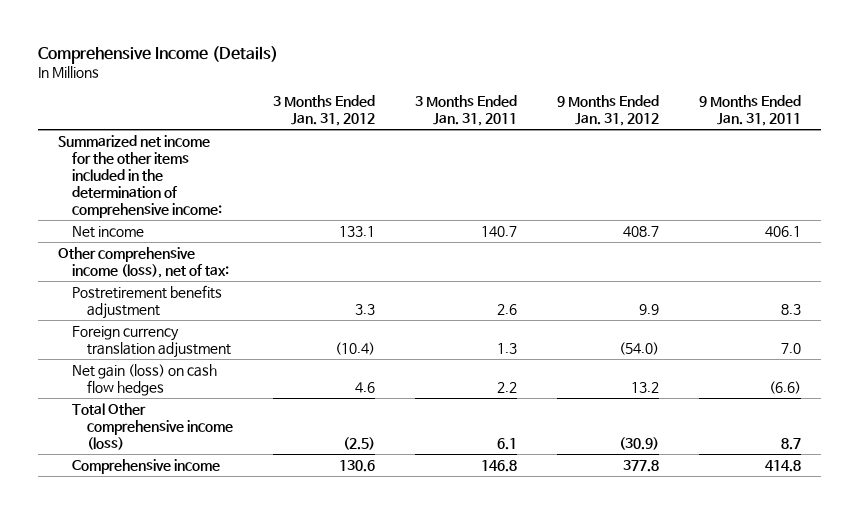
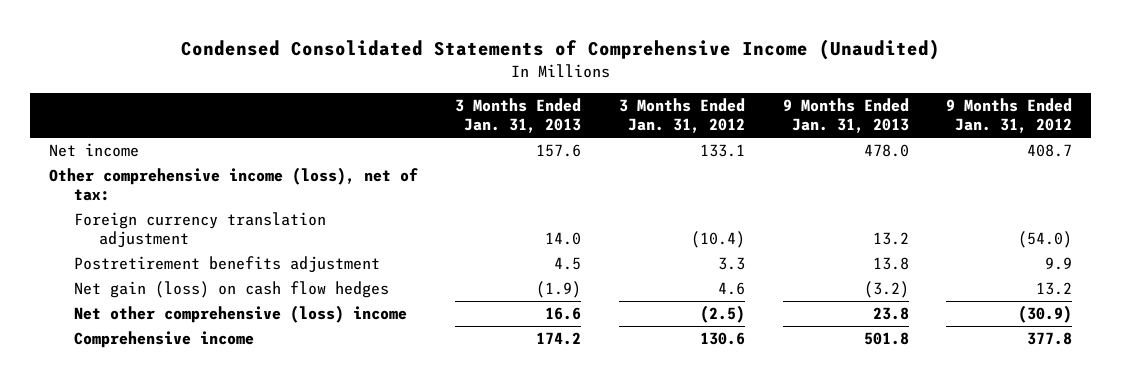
[38,45,279,64] Comprehensive Income (Details) -> [180,38,940,60] Condensed Consolidated Statements of Comprehensive Income (Unaudited)
[414,95,517,127] 3 Months Ended Jan. 31, 2011 -> none
[698,95,801,127] 9 Months Ended Jan. 31, 2011 -> none
none -> [455,98,582,134] 3 Months Ended Jan. 31, 2013
none -> [782,98,909,134] 9 Months Ended Jan. 31, 2013
[58,134,223,218] Summarized net income for the other items included in the determination of comprehensive income: -> none
[72,284,223,319] Postretirement benefits adjustment -> [73,256,380,274] Postretirement benefits adjustment
[72,402,233,450] Total Other comprehensive income (loss) -> [73,305,407,324] Net other comprehensive (loss) income

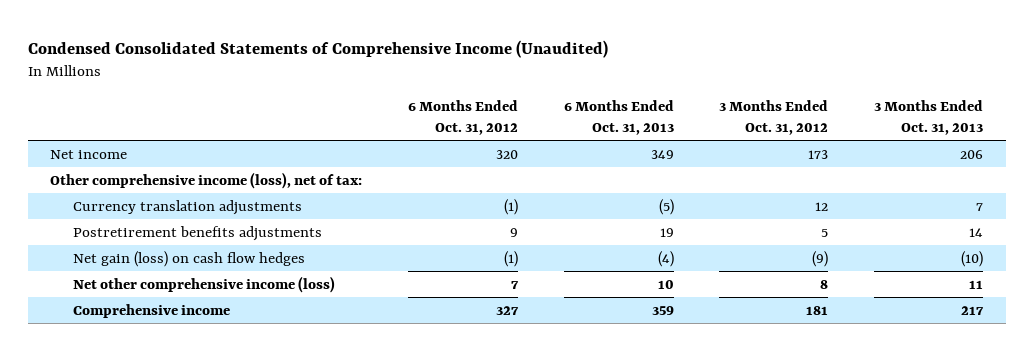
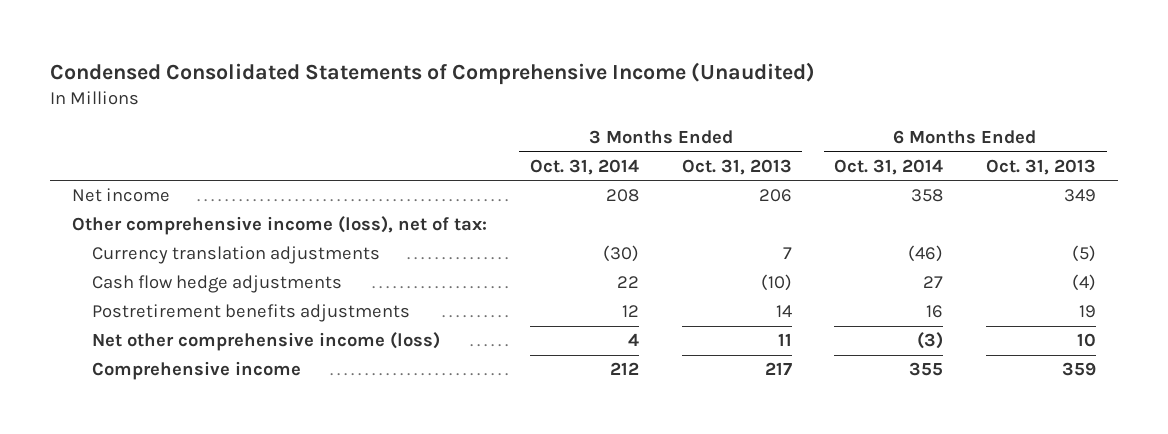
[408,99,519,136] 6 Months Ended Oct. 31, 2012 -> none
[719,99,829,136] 3 Months Ended Oct. 31, 2012 -> none
none -> [529,158,639,175] Oct. 31, 2014
none -> [834,158,944,175] Oct. 31, 2014
none -> [92,275,343,294] Cash flow hedge adjustments
[72,250,305,267] Net gain (loss) on cash flow hedges -> none

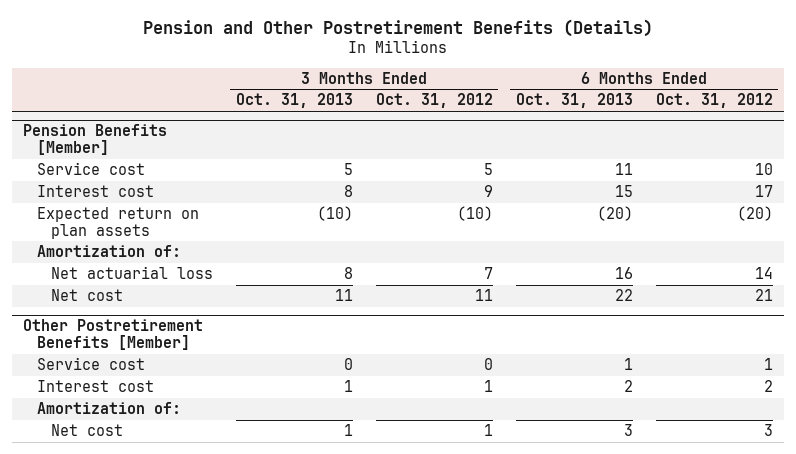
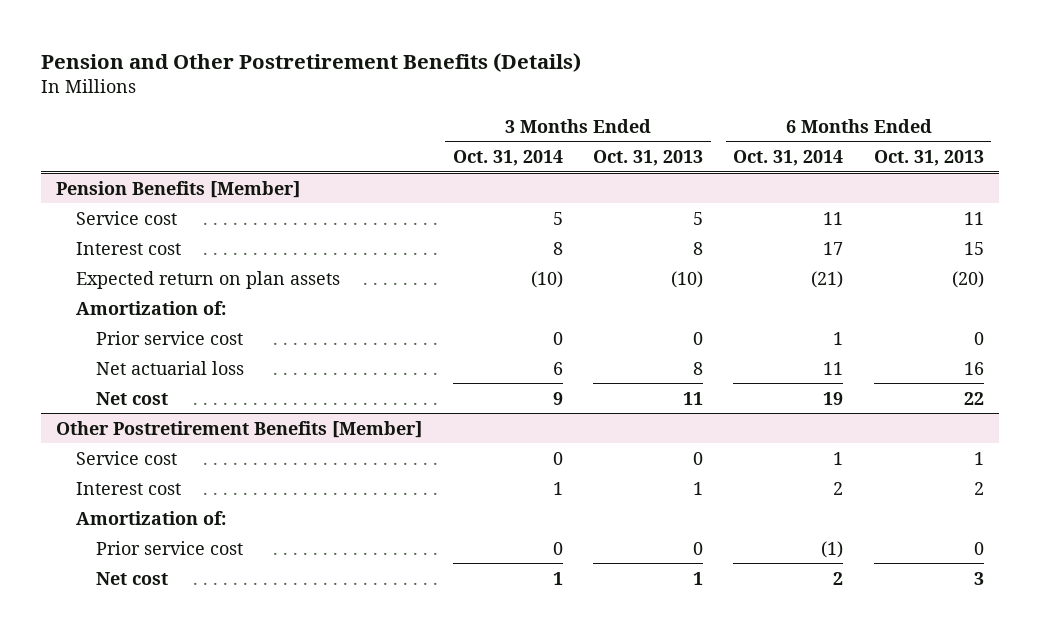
[375,93,493,109] Oct. 31, 2012 -> none
[655,93,773,109] Oct. 31, 2012 -> none
none -> [452,150,563,167] Oct. 31, 2014
none -> [733,150,844,167] Oct. 31, 2014
none -> [95,330,243,345] Prior service cost
none -> [95,540,243,555] Prior service cost

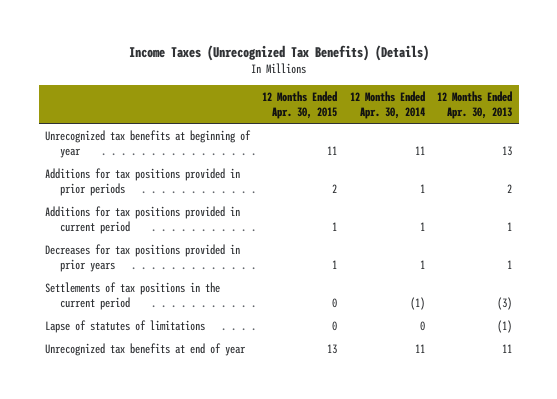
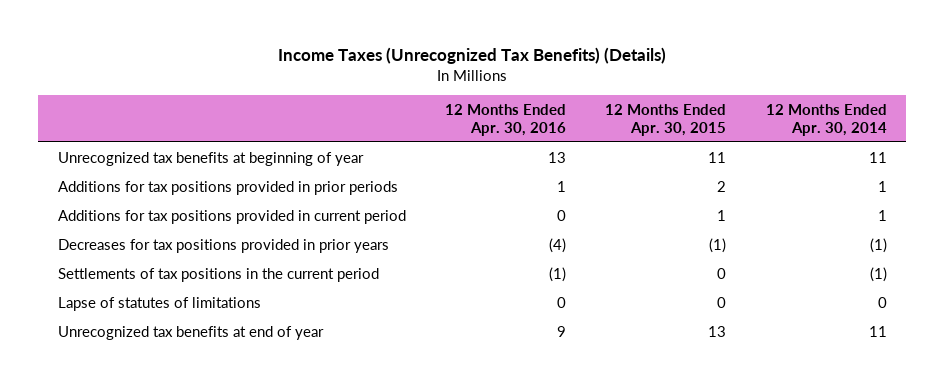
[437,90,513,120] 12 Months Ended Apr. 30, 2013 -> none
none -> [445,103,567,136] 12 Months Ended Apr. 30, 2016
[332,260,338,270] 1 -> [709,237,727,253] (1)
[419,260,425,270] 1 -> [869,237,887,253] (1)

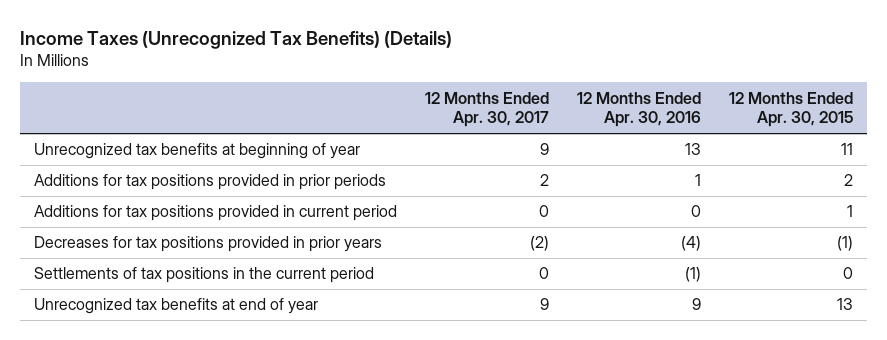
[765,103,887,136] 12 Months Ended Apr. 30, 2014 -> none
none -> [424,91,549,128] 12 Months Ended Apr. 30, 2017
[58,296,262,311] Lapse of statutes of limitations -> none

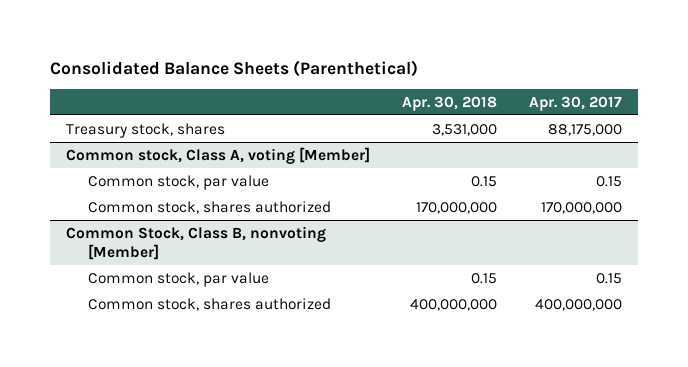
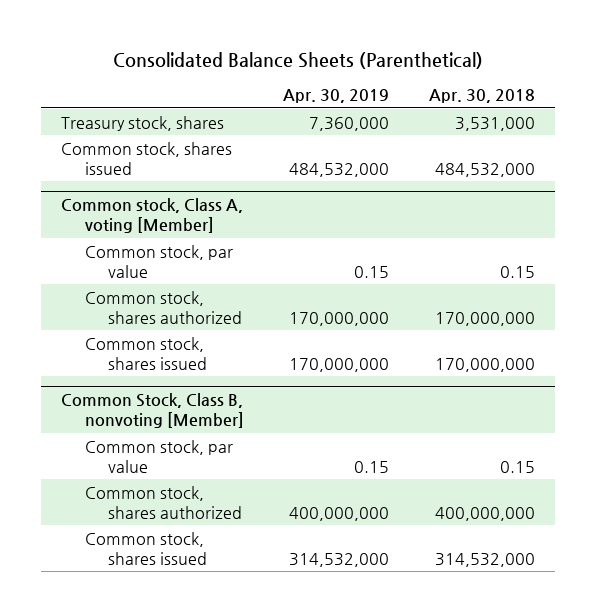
[529,95,623,111] Apr. 30, 2017 -> none
none -> [283,89,390,104] Apr. 30, 2019
none -> [61,141,233,175] Common stock, shares issued
none -> [84,336,208,370] Common stock, shares issued
none -> [84,531,208,565] Common stock, shares issued

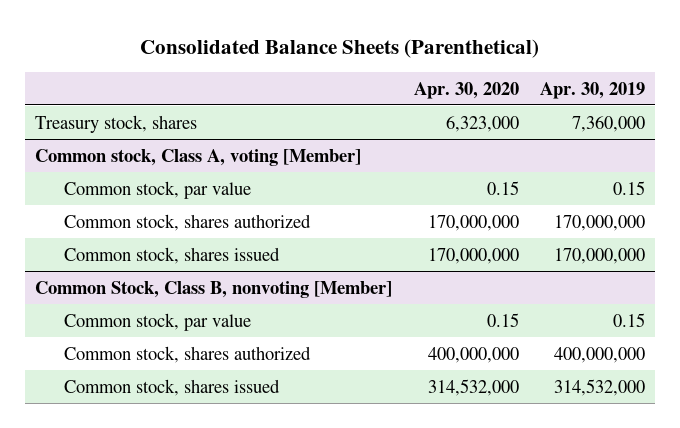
[428,89,535,104] Apr. 30, 2018 -> none
none -> [413,81,519,99] Apr. 30, 2020
[61,141,233,175] Common stock, shares issued -> none

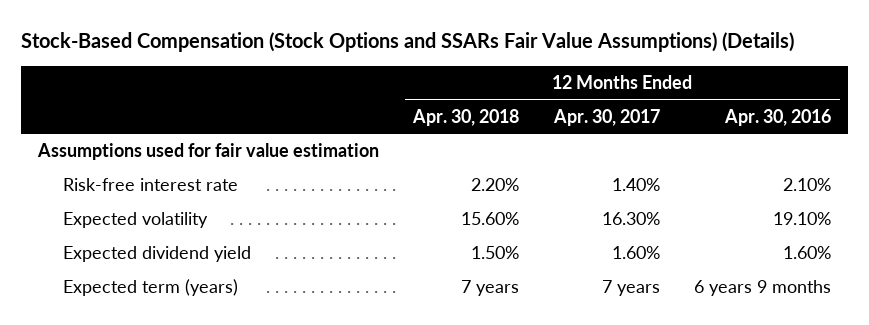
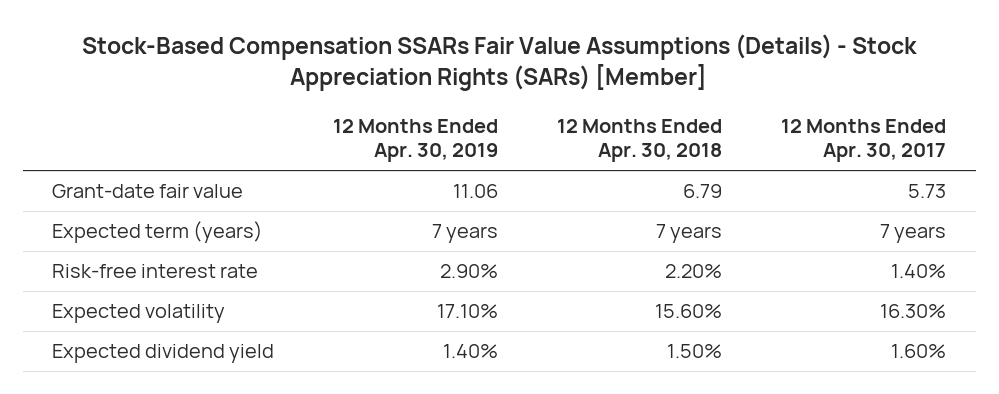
[20,32,794,53] Stock-Based Compensation (Stock Options and SSARs Fair Value Assumptions) (Details) -> [82,34,918,92] Stock-Based Compensation SSARs Fair Value Assumptions (Details) - Stock Appreciation Rights (SARs) [Member]
[724,108,832,126] Apr. 30, 2016 -> none
none -> [333,118,499,163] 12 Months Ended Apr. 30, 2019
[36,143,379,161] Assumptions used for fair value estimation -> none
none -> [52,184,244,199] Grant-date fair value
[62,279,238,297] Expected term (years) -> [52,221,264,244] Expected term (years)

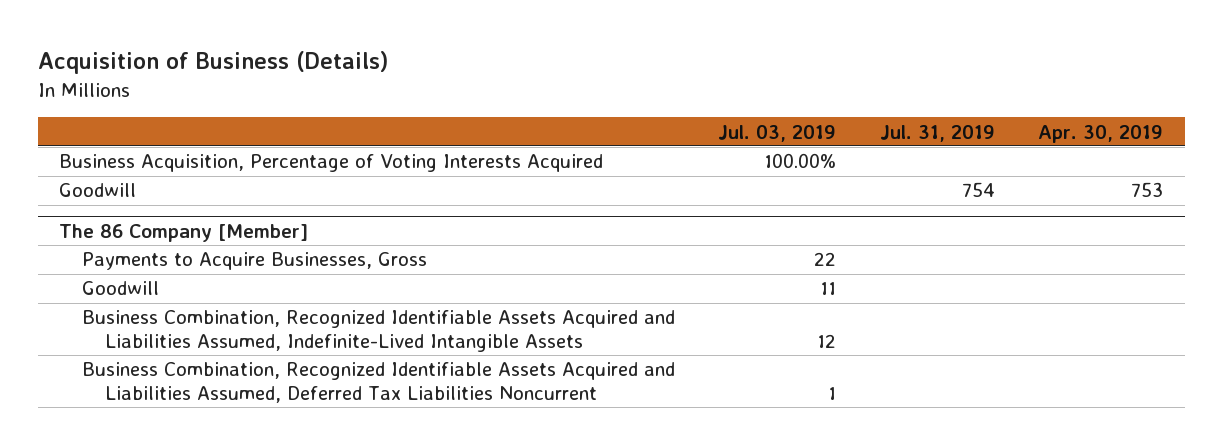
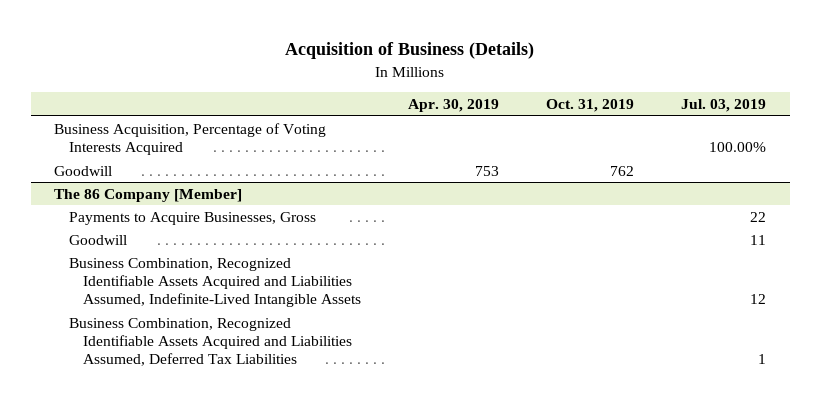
[879,124,995,142] Jul. 31, 2019 -> none
none -> [546,99,635,113] Oct. 31, 2019
[82,362,676,403] Business Combination, Recognized Identifiable Assets Acquired and Liabilities Assumed, Deferred Tax Liabilities Noncurrent -> [68,317,353,367] Business Combination, Recognized Identifiable Assets Acquired and Liabilities Assumed, Deferred Tax Liabilities

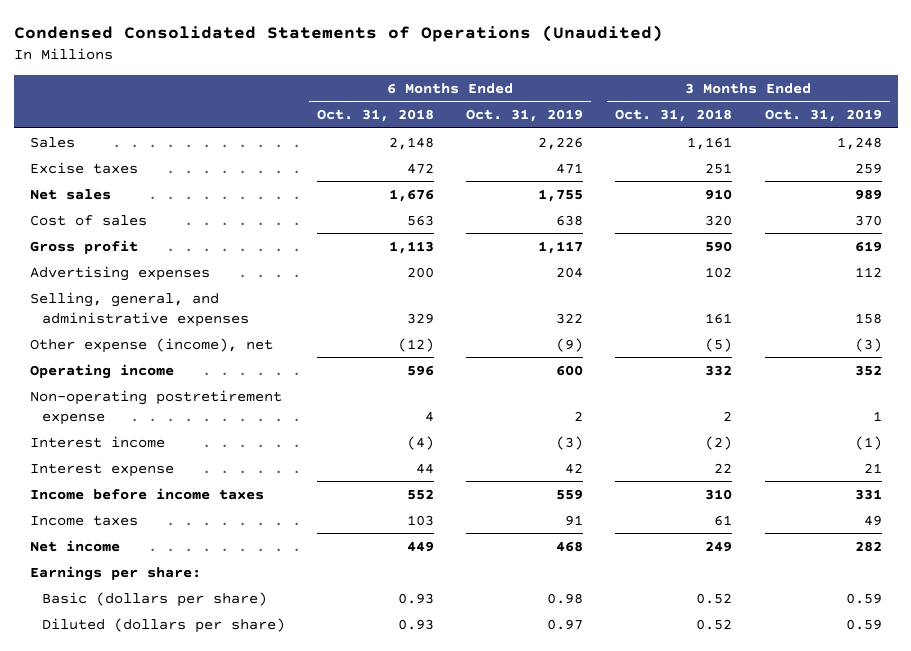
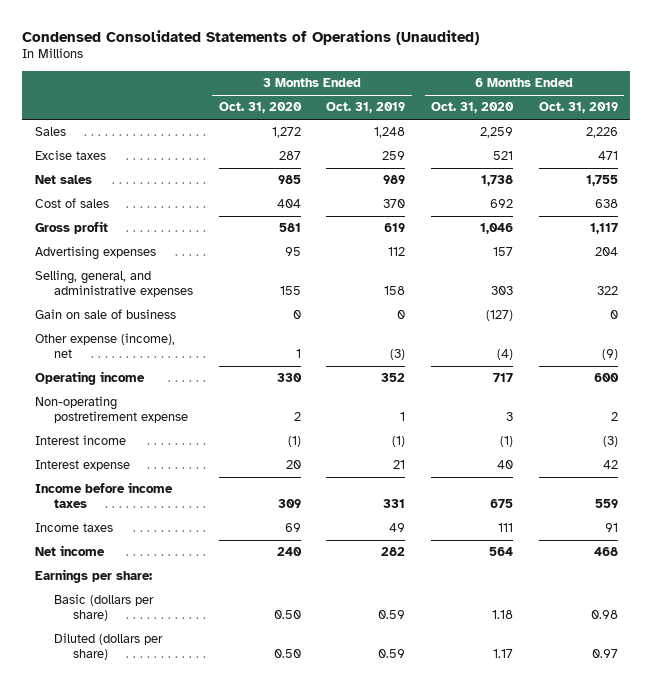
[317,109,435,123] Oct. 31, 2018 -> none
[615,109,733,123] Oct. 31, 2018 -> none
none -> [218,102,302,114] Oct. 31, 2020
none -> [431,102,515,114] Oct. 31, 2020
none -> [34,309,176,320] Gain on sale of business

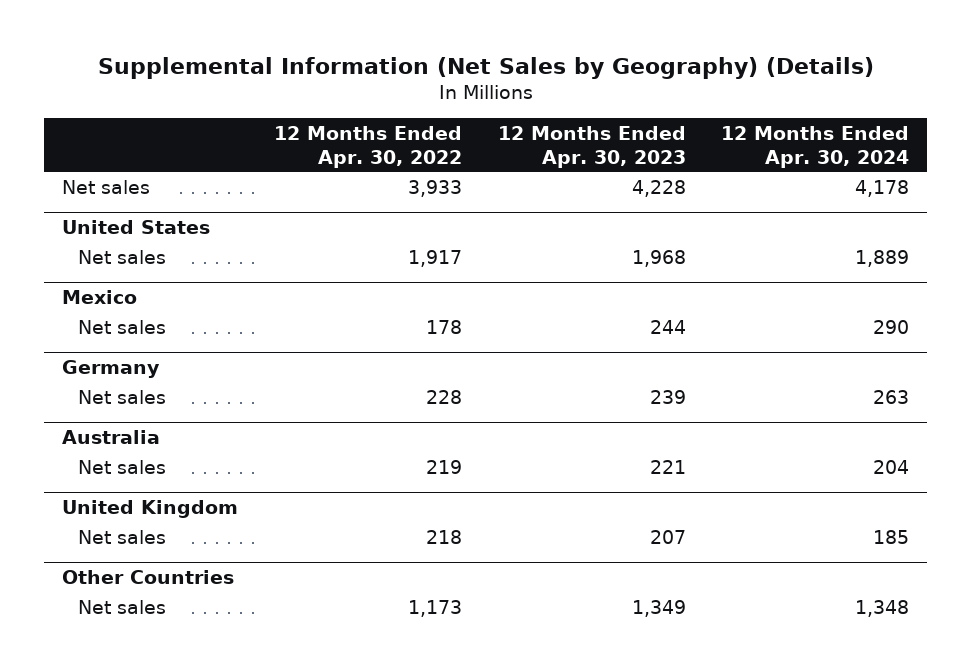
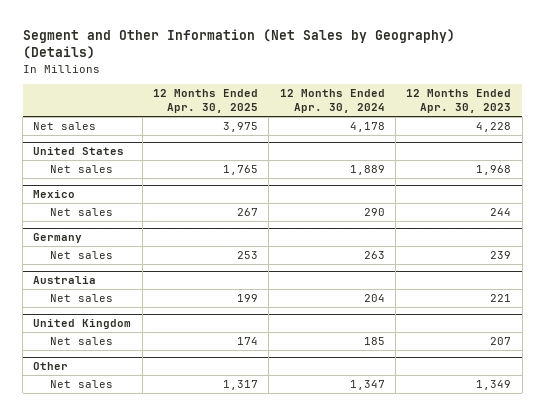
[97,56,874,79] Supplemental Information (Net Sales by Geography) (Details) -> [22,28,455,60] Segment and Other Information (Net Sales by Geography) (Details)
[273,125,462,168] 12 Months Ended Apr. 30, 2022 -> none
none -> [153,88,259,114] 12 Months Ended Apr. 30, 2025
[62,570,235,585] Other Countries -> [33,362,69,371] Other
[855,599,910,617] 1,348 -> [349,380,385,391] 1,347

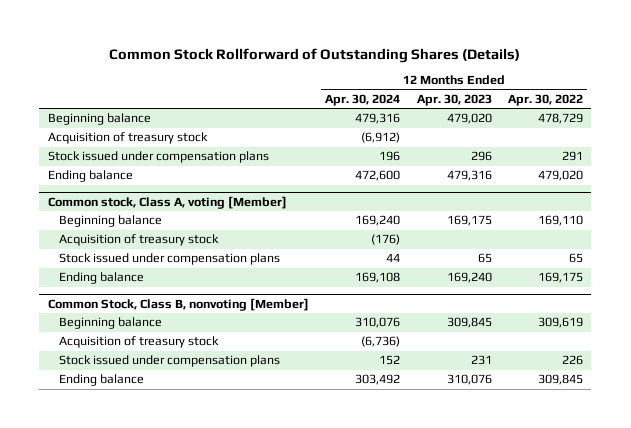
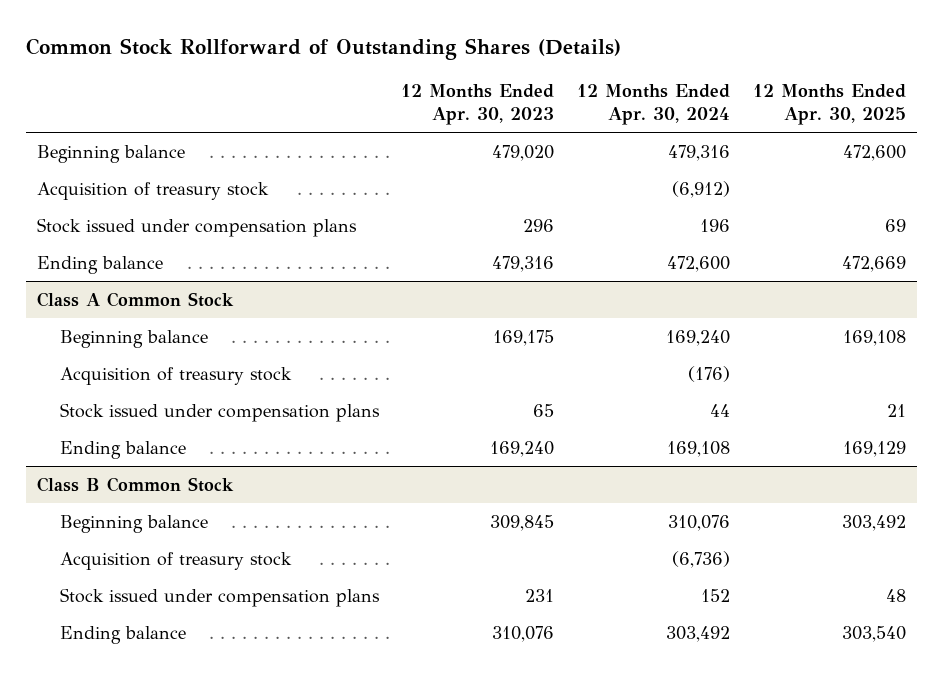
[508,94,584,107] Apr. 30, 2022 -> none
none -> [752,83,906,126] 12 Months Ended Apr. 30, 2025
[47,196,287,210] Common stock, Class A, voting [Member] -> [37,291,235,307] Class A Common Stock
[47,298,309,312] Common Stock, Class B, nonvoting [Member] -> [37,476,235,492] Class B Common Stock

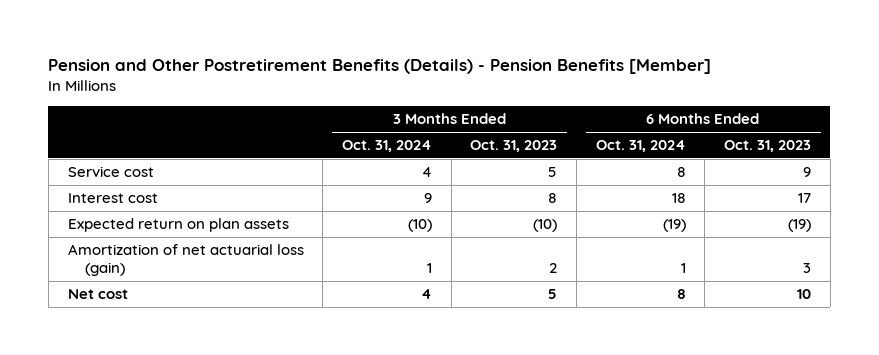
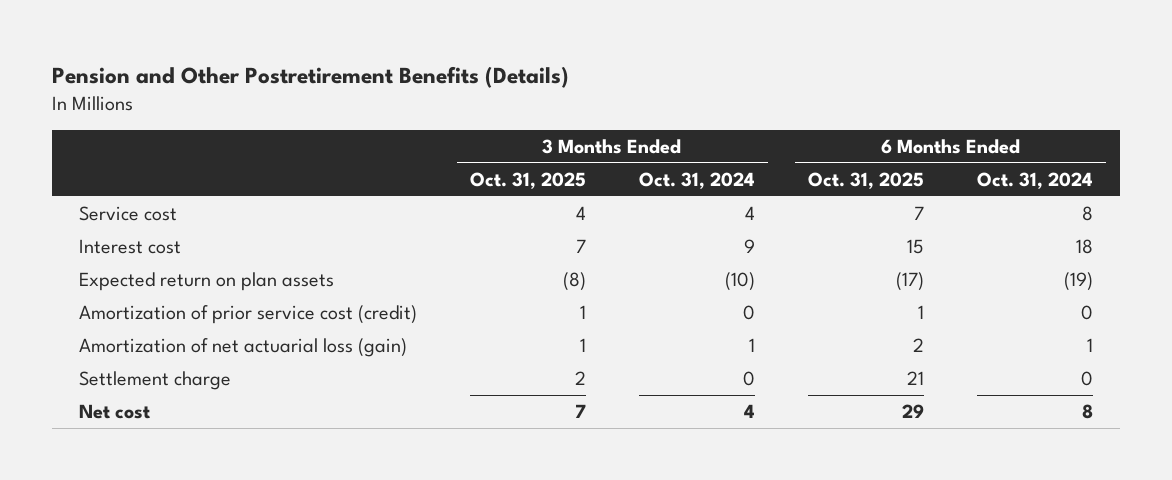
[48,59,712,75] Pension and Other Postretirement Benefits (Details) - Pension Benefits [Member] -> [52,66,570,89] Pension and Other Postretirement Benefits (Details)
[470,140,558,153] Oct. 31, 2023 -> none
[724,140,812,153] Oct. 31, 2023 -> none
none -> [469,172,586,190] Oct. 31, 2025
none -> [808,172,925,190] Oct. 31, 2025
none -> [78,305,417,325] Amortization of prior service cost (credit)
none -> [78,371,231,391] Settlement charge

